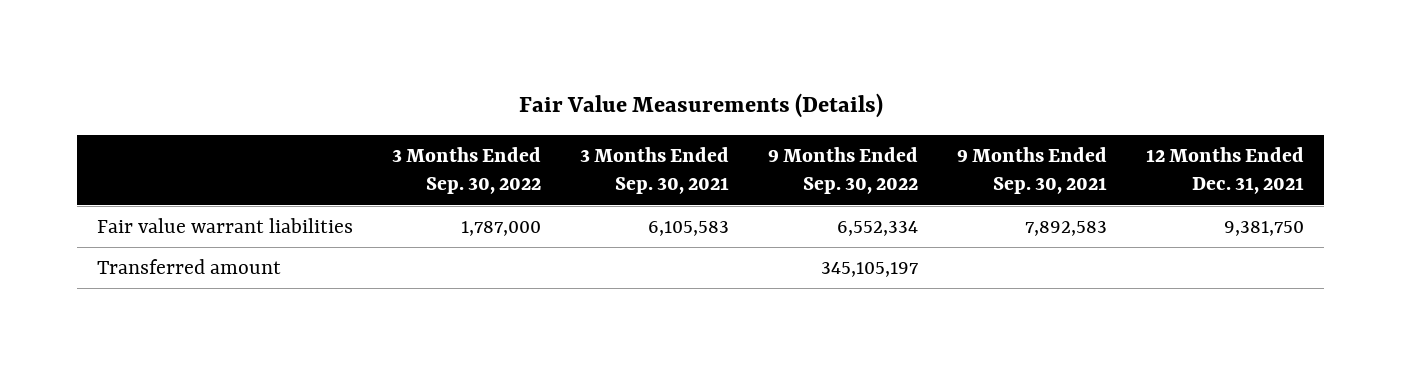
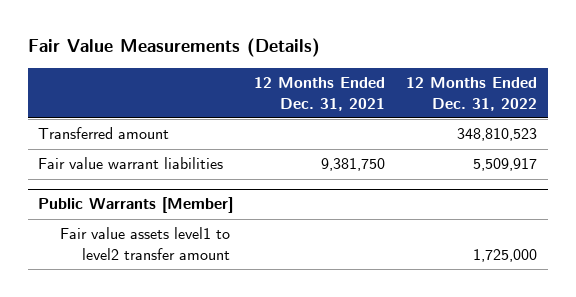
[391,146,541,195] 3 Months Ended Sep. 30, 2022 -> none
[579,146,729,195] 3 Months Ended Sep. 30, 2021 -> none
[768,146,919,195] 9 Months Ended Sep. 30, 2022 -> none
[957,146,1108,195] 9 Months Ended Sep. 30, 2021 -> none
none -> [406,77,538,111] 12 Months Ended Dec. 31, 2022
[96,218,353,234] Fair value warrant liabilities -> [38,157,224,170] Fair value warrant liabilities
none -> [38,197,234,214] Public Warrants [Member]
none -> [60,227,231,260] Fair value assets level1 to level2 transfer amount

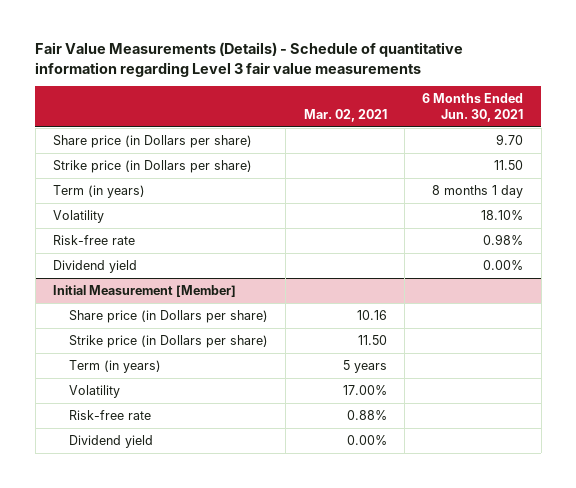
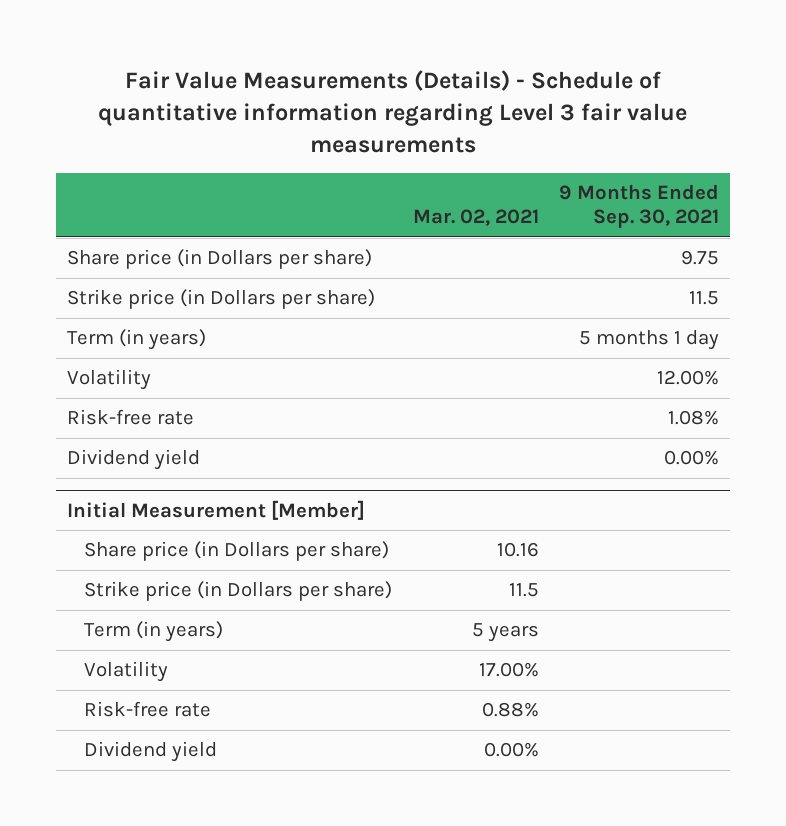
[422,93,524,122] 6 Months Ended Jun. 30, 2021 -> none
none -> [559,183,720,229] 9 Months Ended Sep. 30, 2021
[357,334,387,345] 11.50 -> [508,583,539,598] 11.5

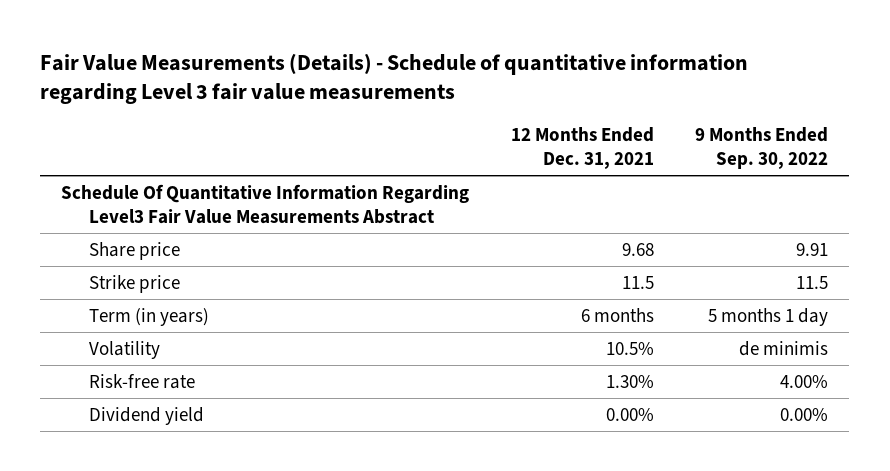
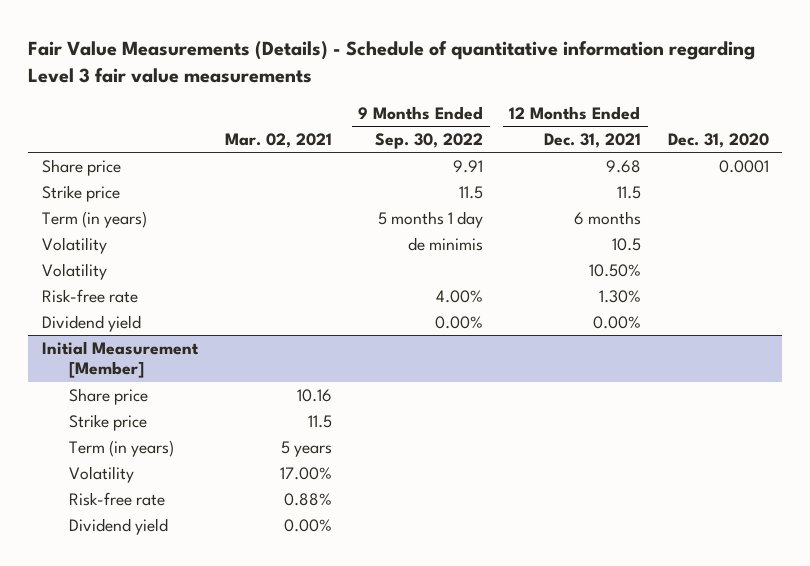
none -> [224,132,332,148] Mar. 02, 2021
none -> [667,132,769,148] Dec. 31, 2020
[61,183,470,225] Schedule Of Quantitative Information Regarding Level3 Fair Value Measurements Abstract -> none
[605,341,654,355] 10.5% -> [611,237,641,251] 10.5
none -> [41,262,107,280] Volatility
none -> [41,340,199,379] Initial Measurement [Member]
none -> [69,387,149,405] Share price
none -> [69,413,148,431] Strike price
none -> [69,439,175,457] Term (in years)
none -> [69,465,135,483] Volatility
none -> [69,491,166,506] Risk-free rate
none -> [69,517,169,535] Dividend yield

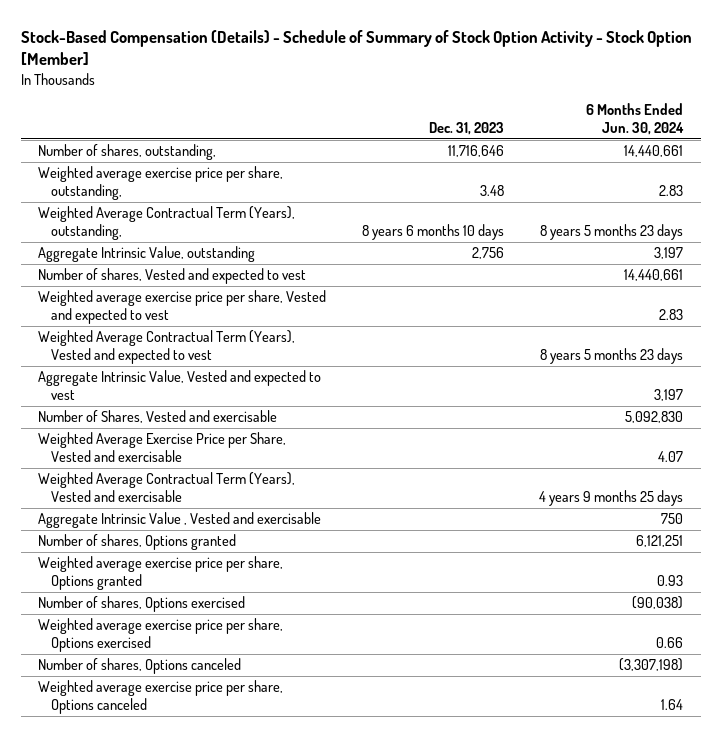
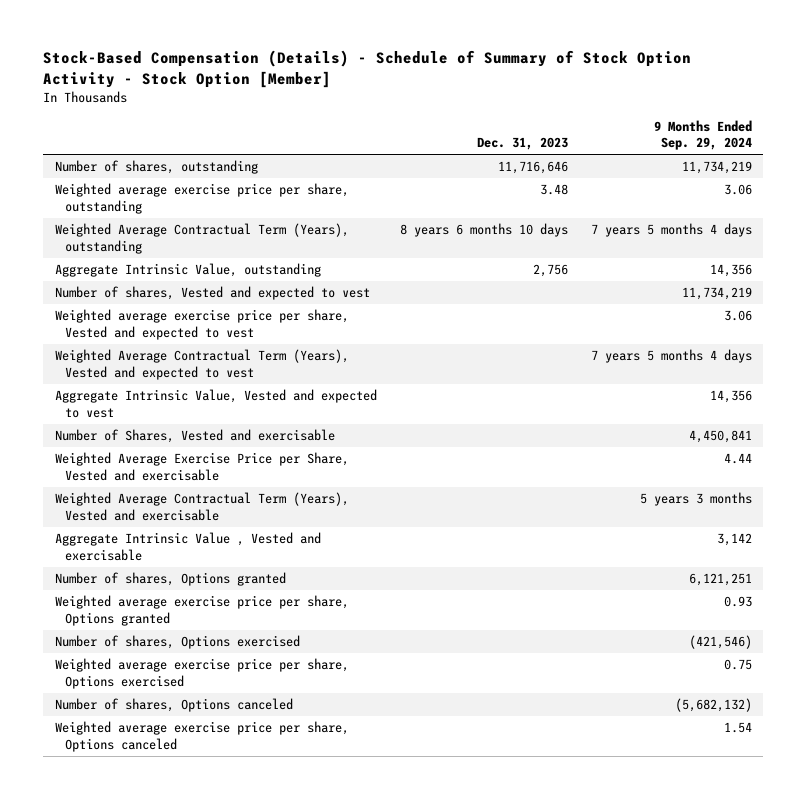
[586,103,685,135] 6 Months Ended Jun. 30, 2024 -> none
none -> [653,119,752,151] 9 Months Ended Sep. 29, 2024
[38,144,217,161] Number of shares, outstanding, -> [54,160,258,175] Number of shares, outstanding
[38,166,284,200] Weighted average exercise price per share, outstanding, -> [54,183,349,214] Weighted average exercise price per share, outstanding
[38,206,296,240] Weighted Average Contractual Term (Years), outstanding, -> [54,223,349,254] Weighted Average Contractual Term (Years), outstanding

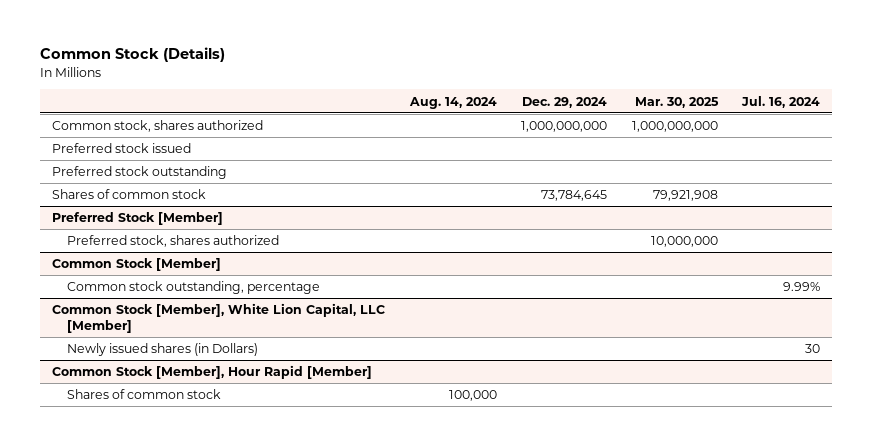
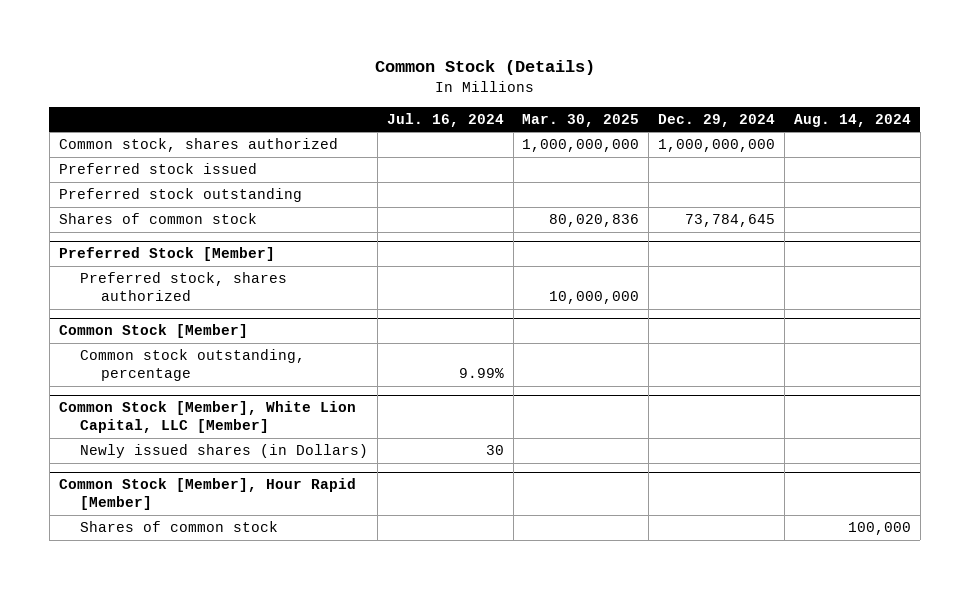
[652,190,718,202] 79,921,908 -> [549,214,640,228] 80,020,836

